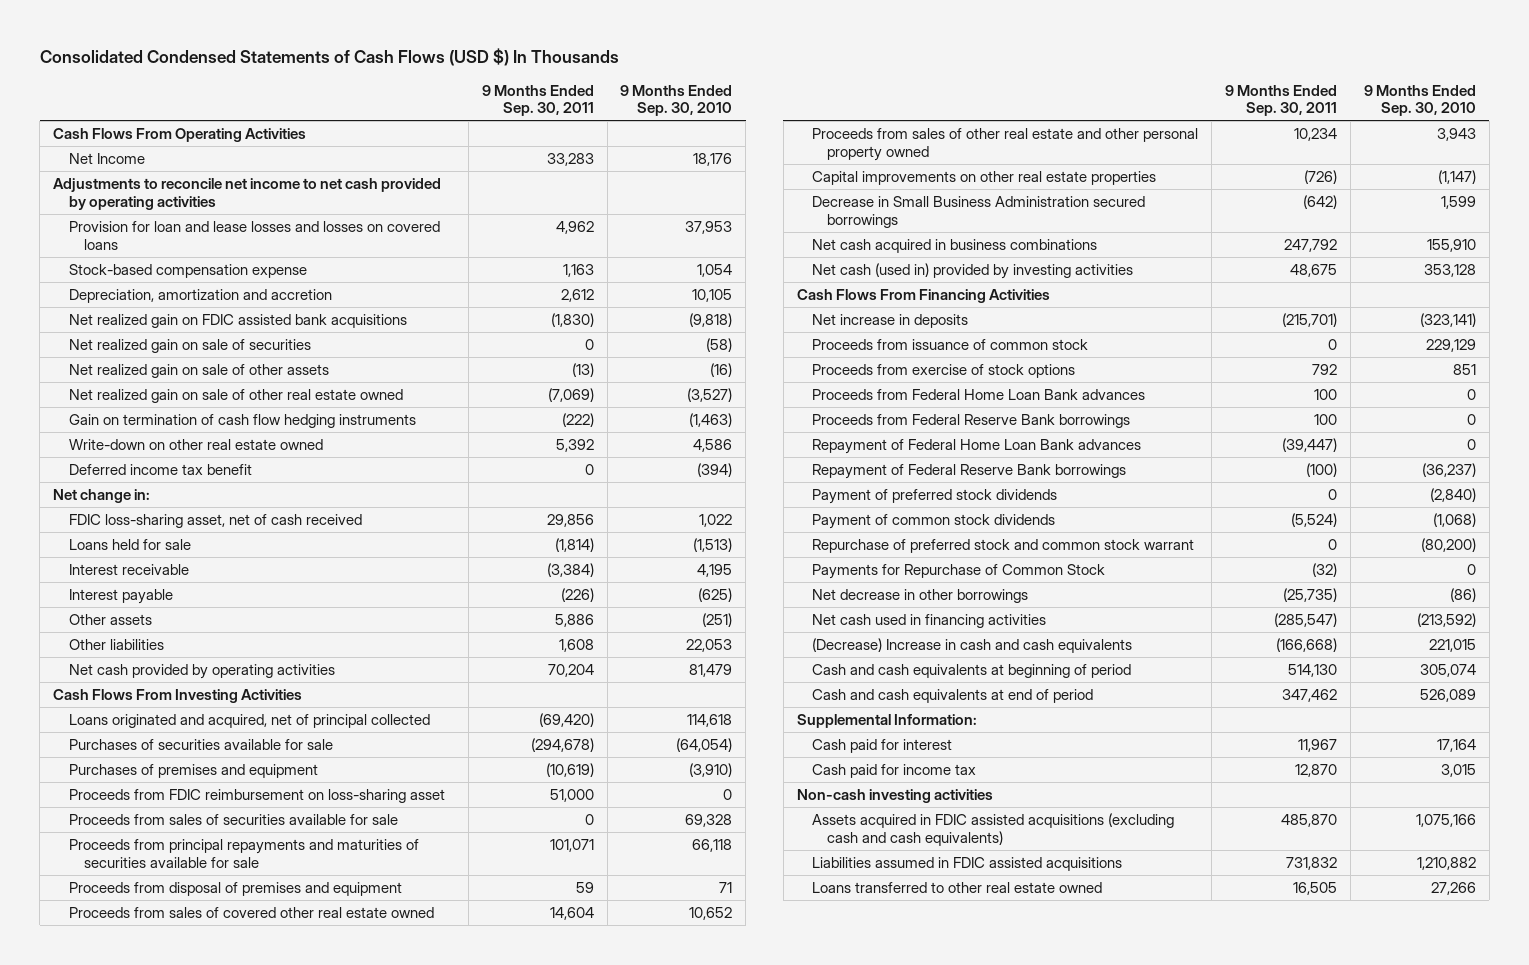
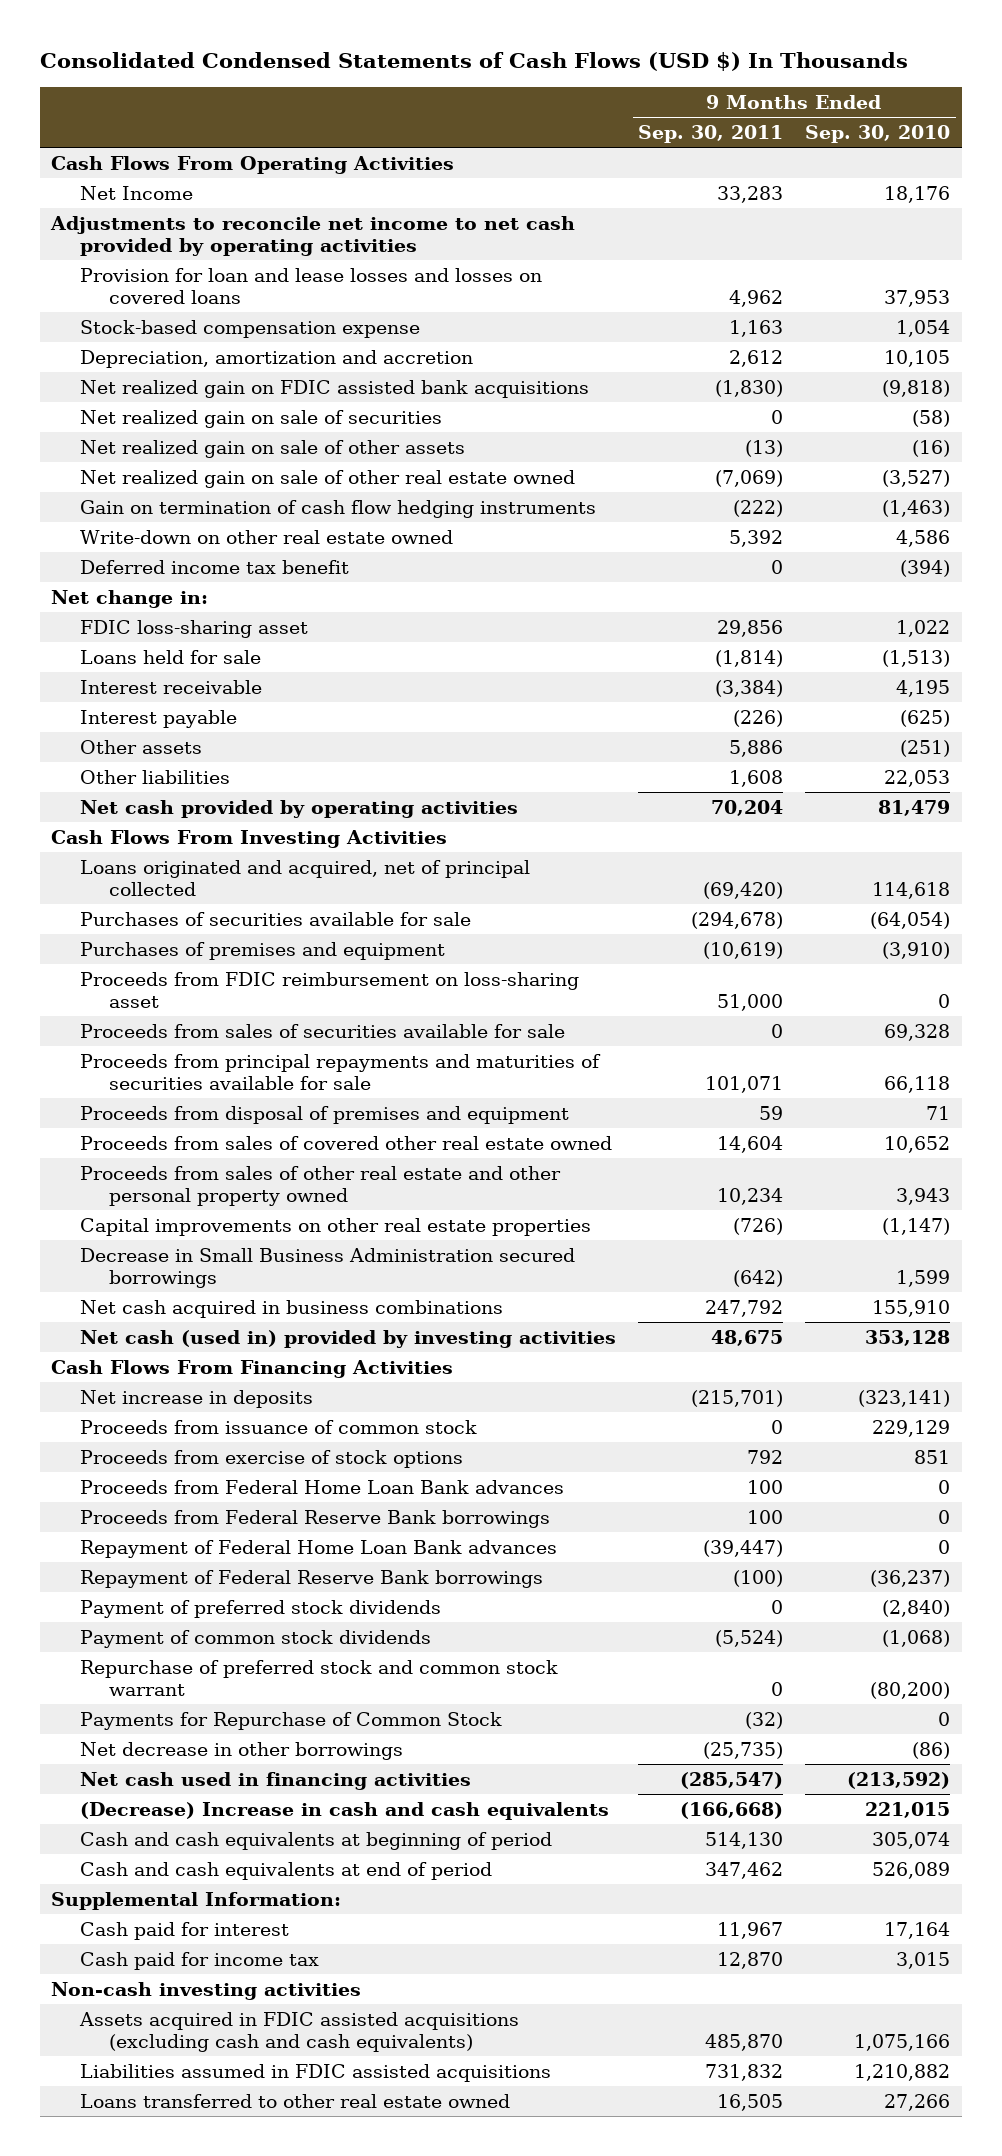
[68,513,362,528] FDIC loss-sharing asset, net of cash received -> [80,619,309,638] FDIC loss-sharing asset

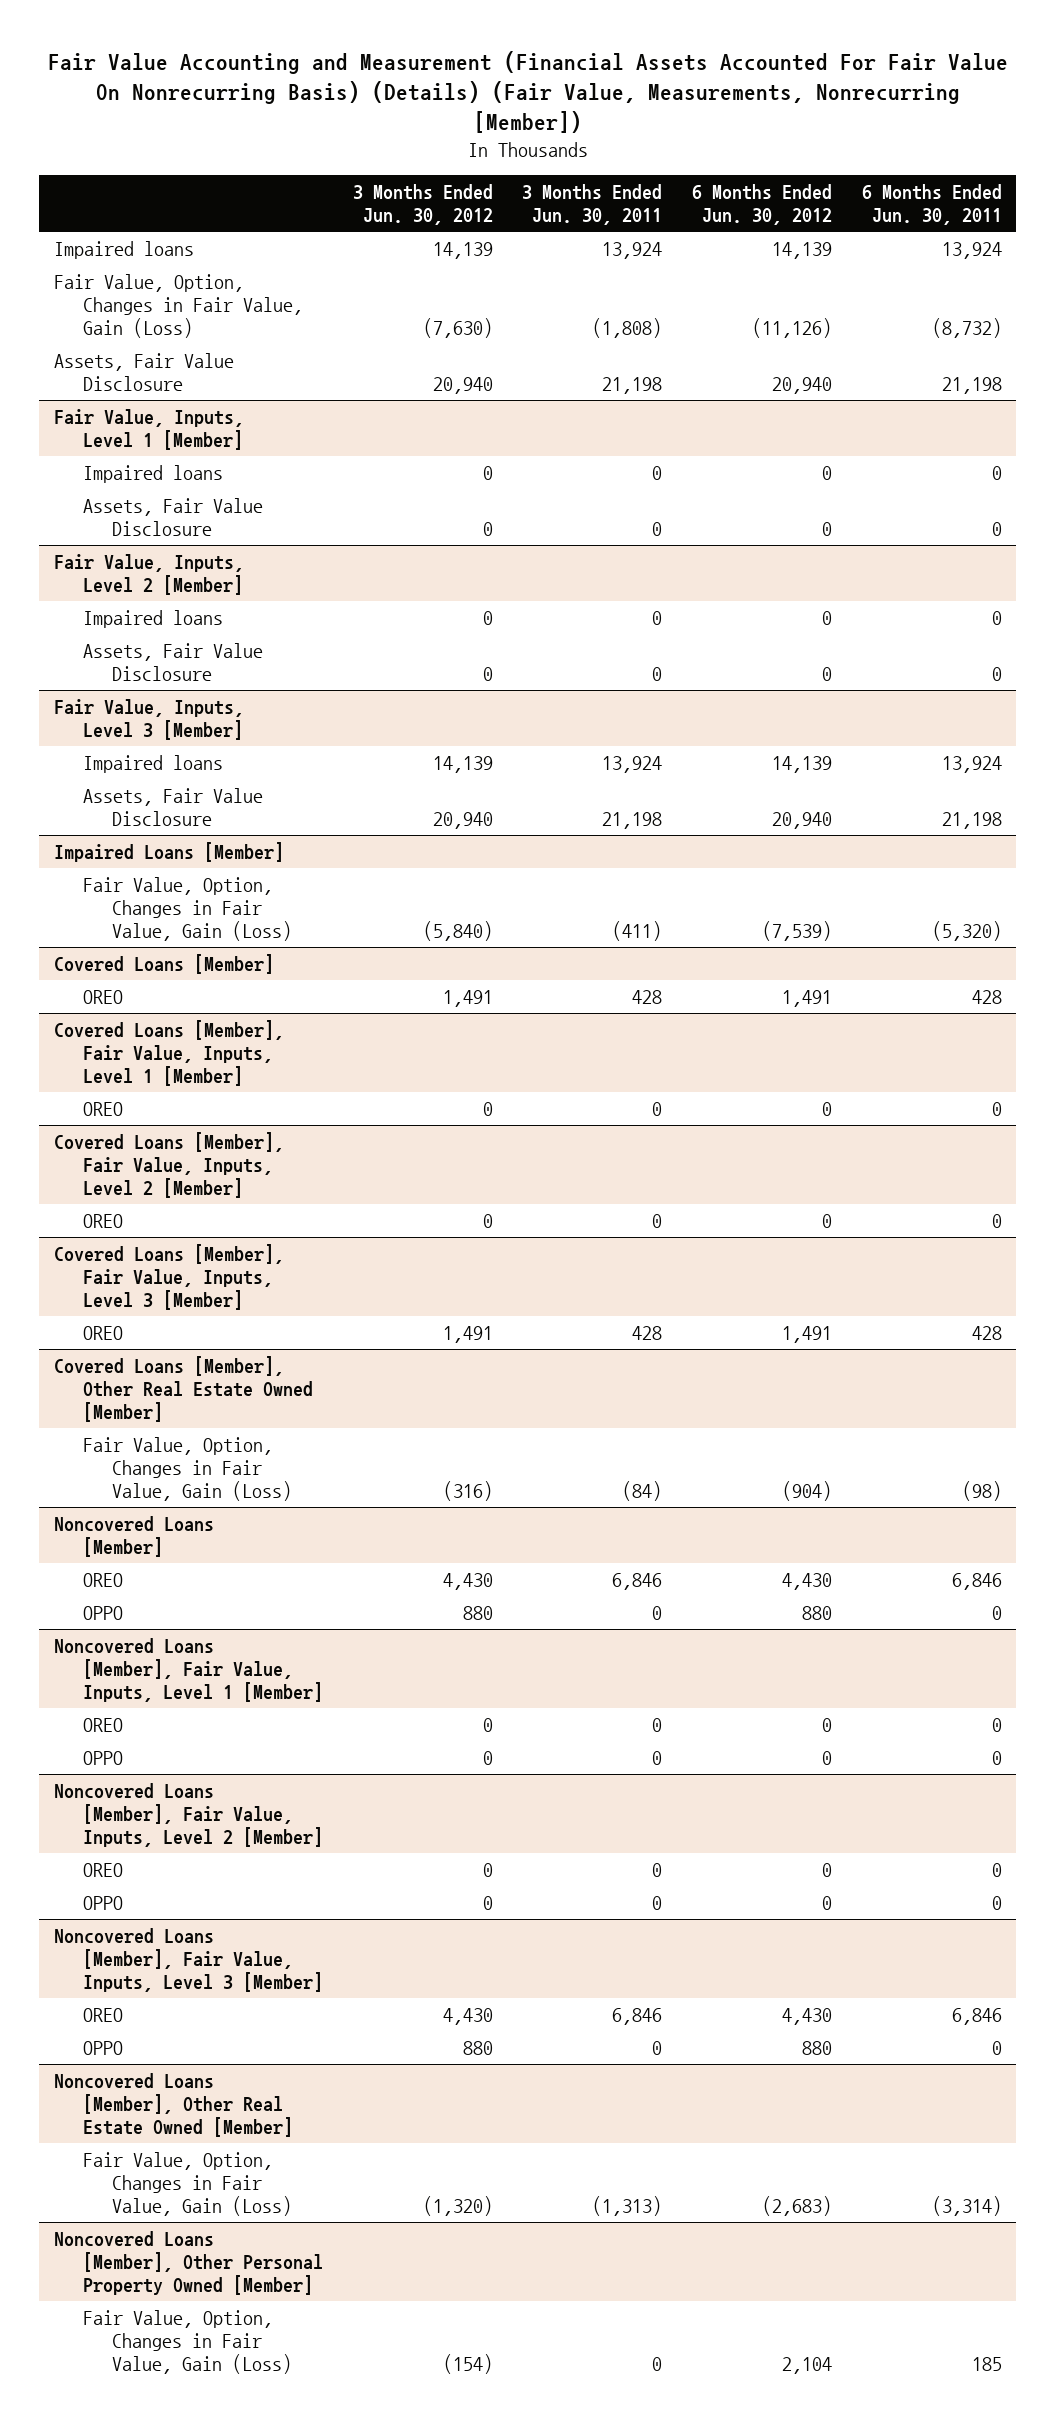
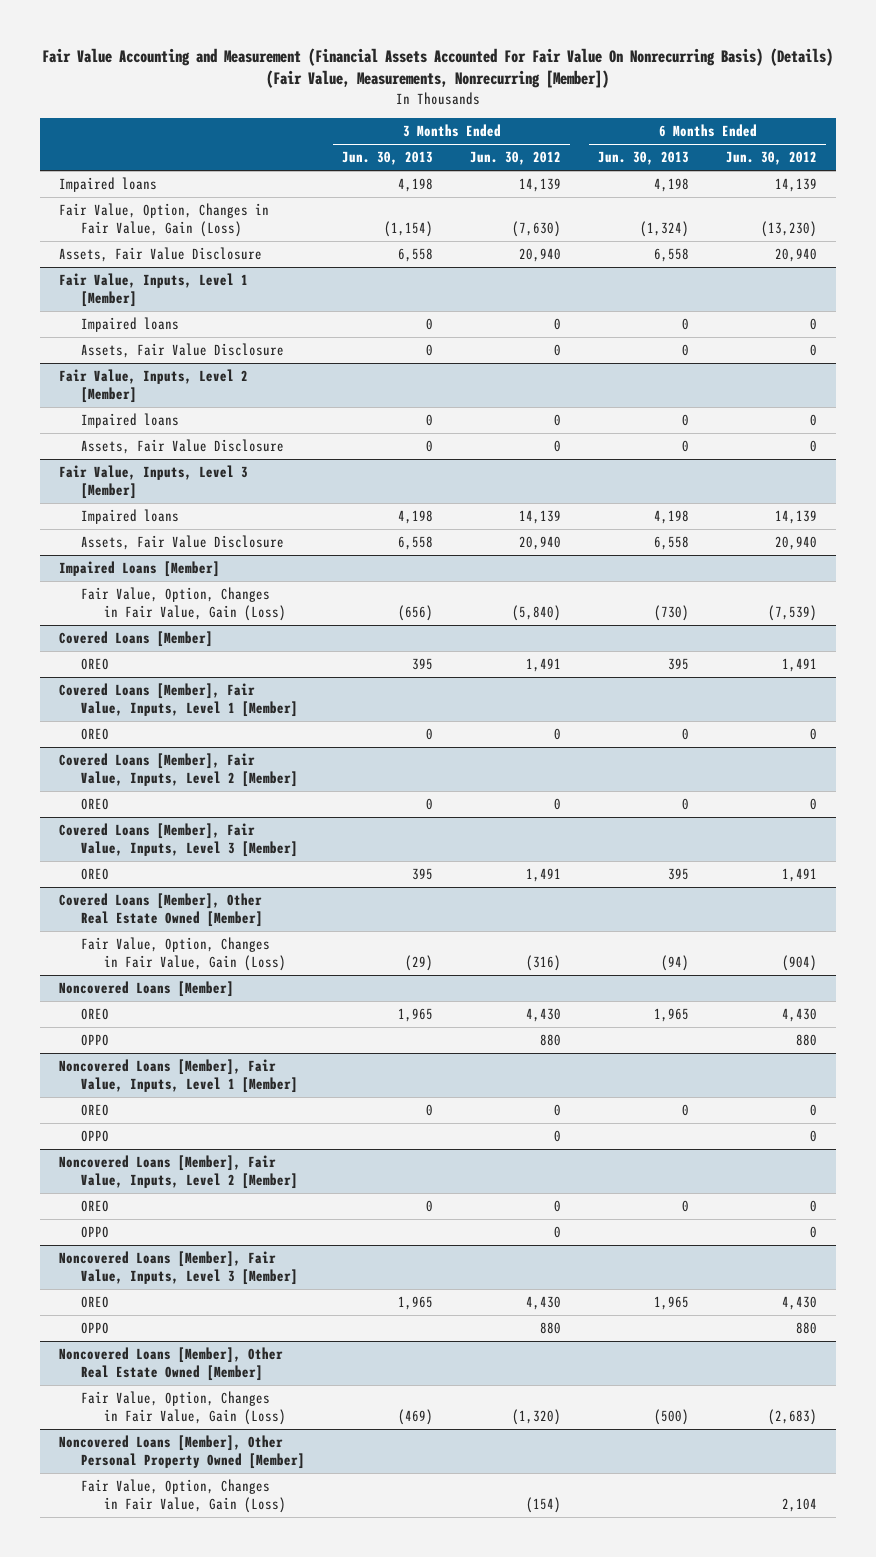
[522,183,663,225] 3 Months Ended Jun. 30, 2011 -> none
[861,183,1002,225] 6 Months Ended Jun. 30, 2011 -> none
none -> [342,151,434,166] Jun. 30, 2013
none -> [598,151,690,166] Jun. 30, 2013
[752,318,833,339] (11,126) -> [761,220,818,237] (13,230)

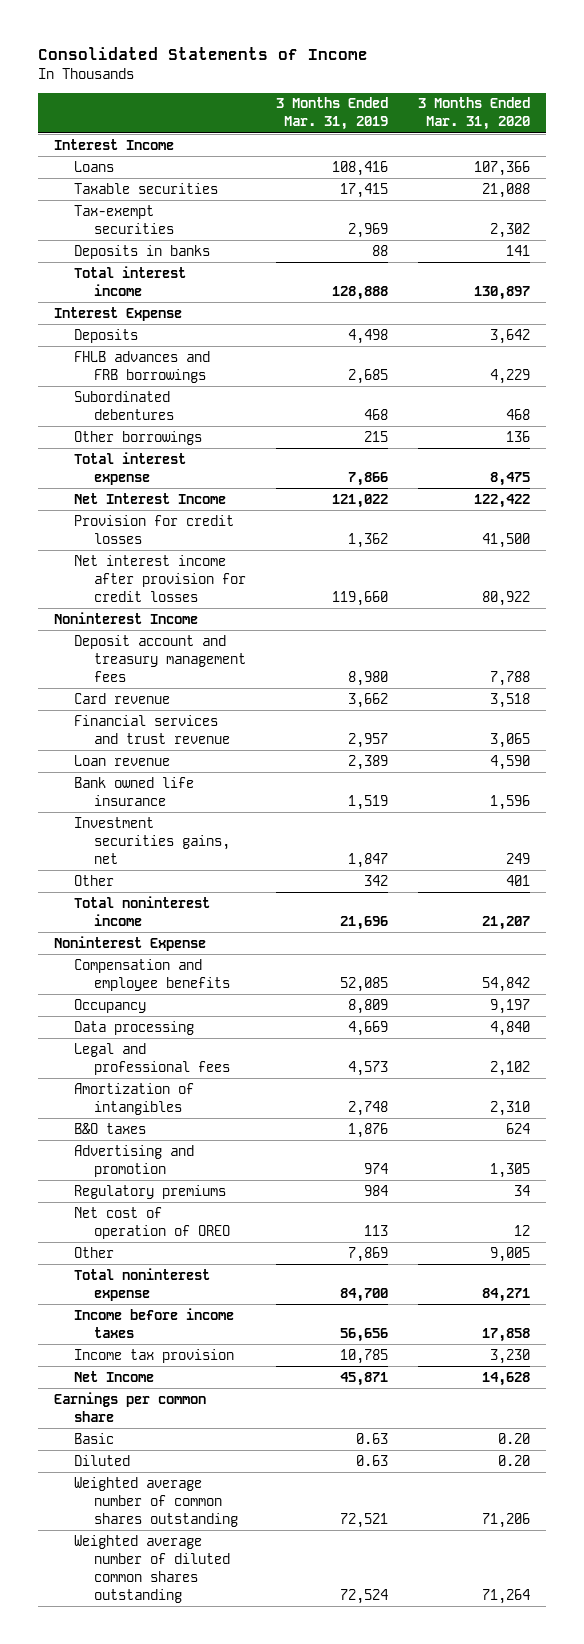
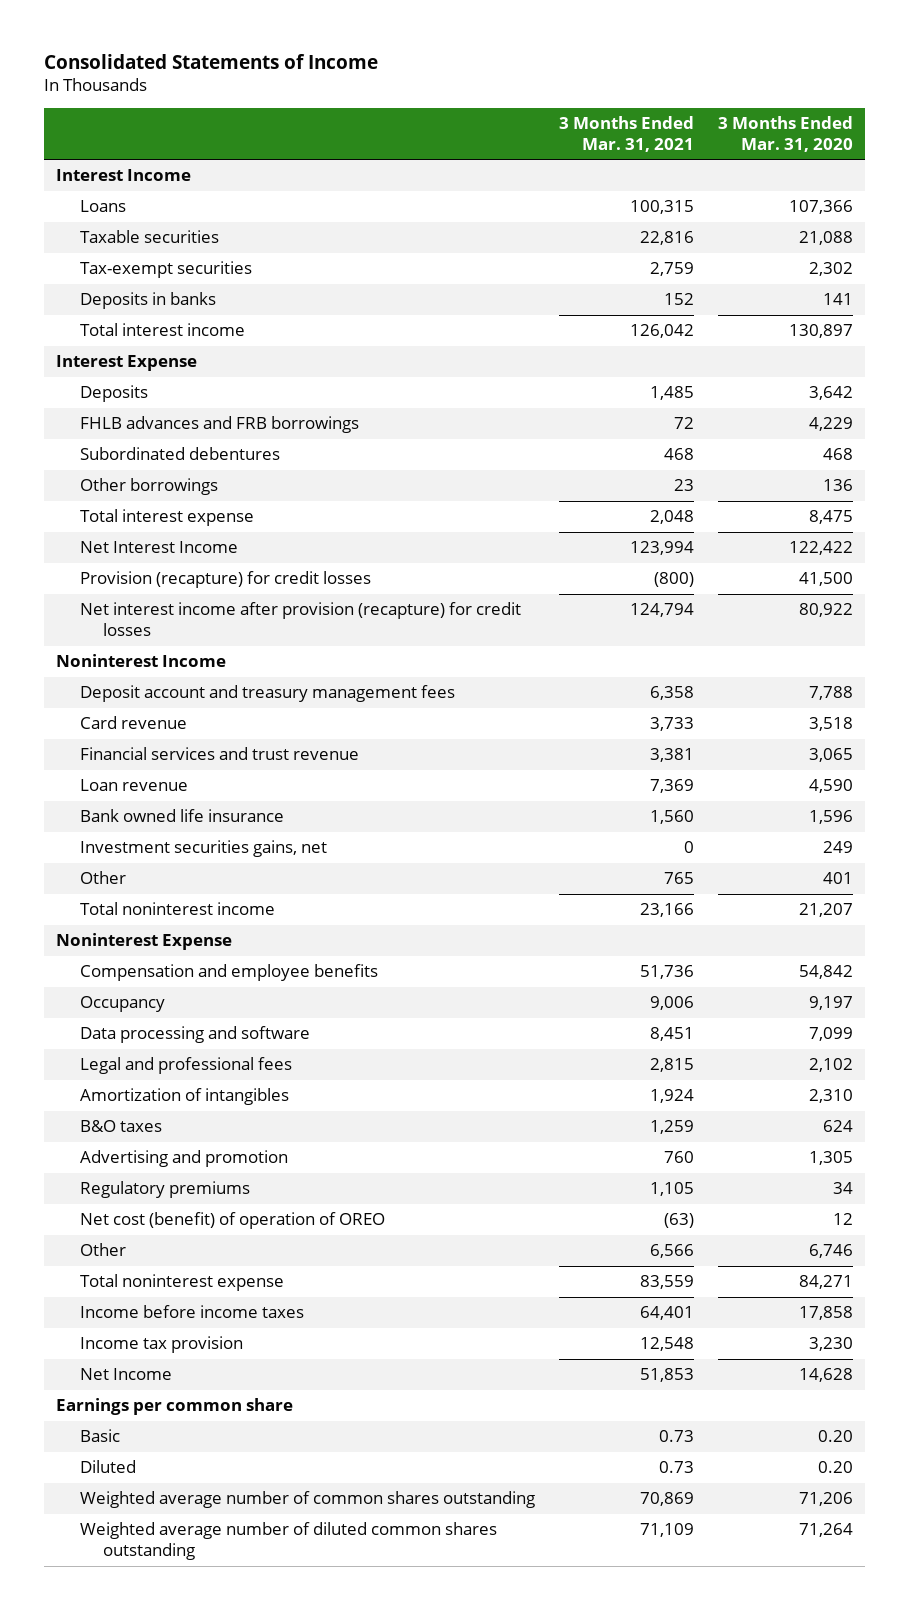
[276,97,389,131] 3 Months Ended Mar. 31, 2019 -> none
none -> [558,115,694,152] 3 Months Ended Mar. 31, 2021
[73,514,234,544] Provision for credit losses -> [79,571,371,589] Provision (recapture) for credit losses
[73,554,246,602] Net interest income after provision for credit losses -> [79,602,521,637] Net interest income after provision (recapture) for credit losses
[73,1020,194,1035] Data processing -> [79,1026,310,1044] Data processing and software
[490,1020,531,1036] 4,840 -> [809,1027,854,1042] 7,099
[73,1206,230,1239] Net cost of operation of OREO -> [79,1212,385,1230] Net cost (benefit) of operation of OREO
[490,1246,531,1262] 9,005 -> [809,1244,854,1259] 6,746

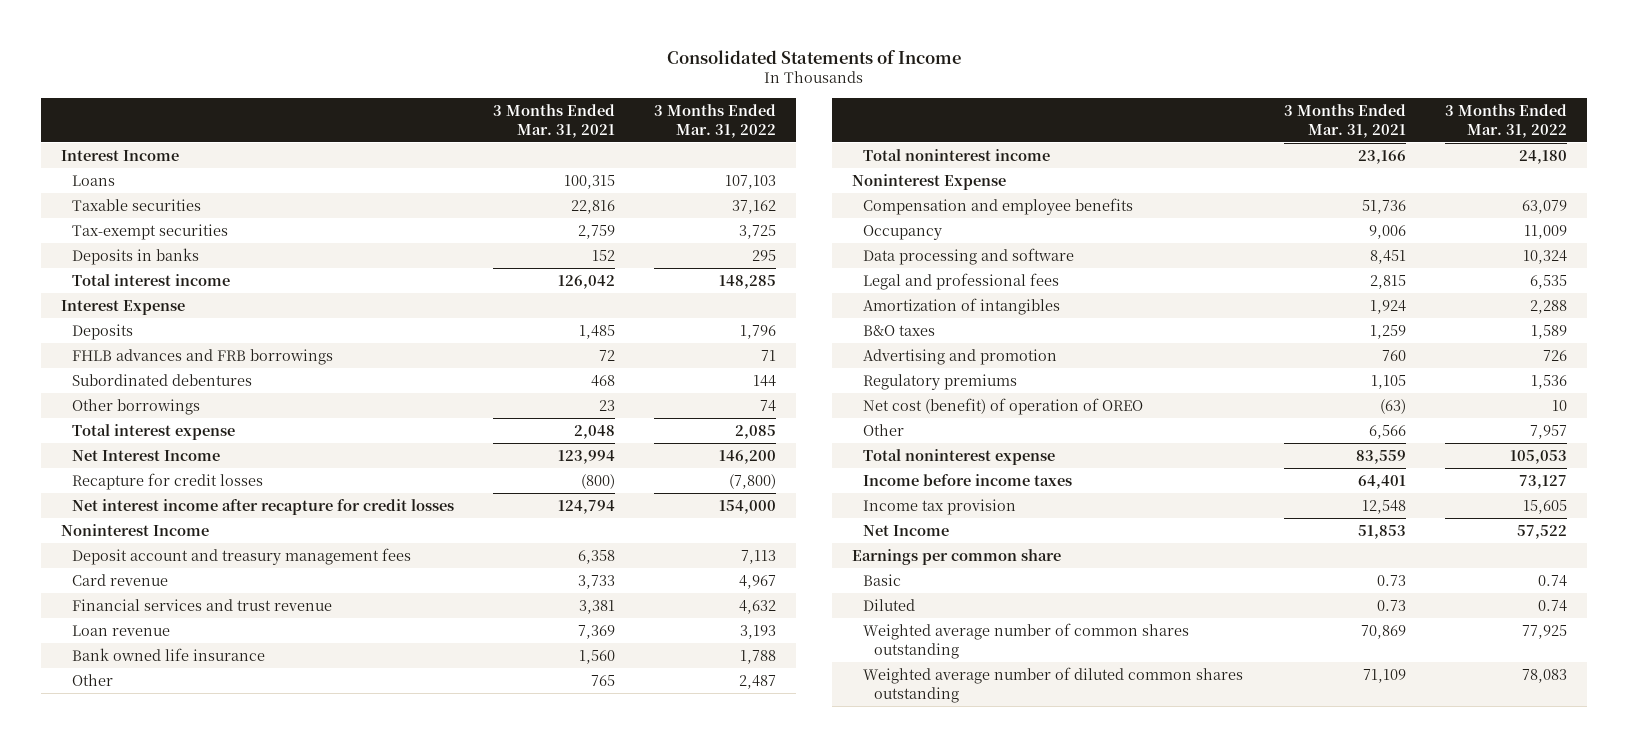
[718,115,854,152] 3 Months Ended Mar. 31, 2020 -> none
none -> [654,103,777,138] 3 Months Ended Mar. 31, 2022
[79,571,371,589] Provision (recapture) for credit losses -> [72,473,264,491] Recapture for credit losses
[79,602,521,637] Net interest income after provision (recapture) for credit losses -> [72,499,455,516] Net interest income after recapture for credit losses
[79,840,327,858] Investment securities gains, net -> none

